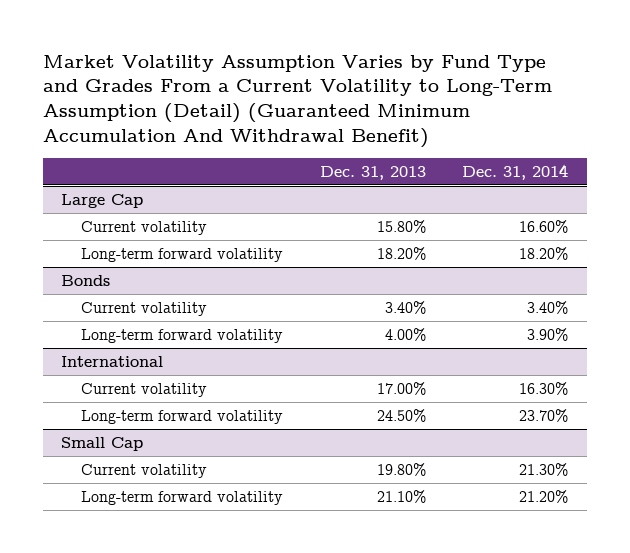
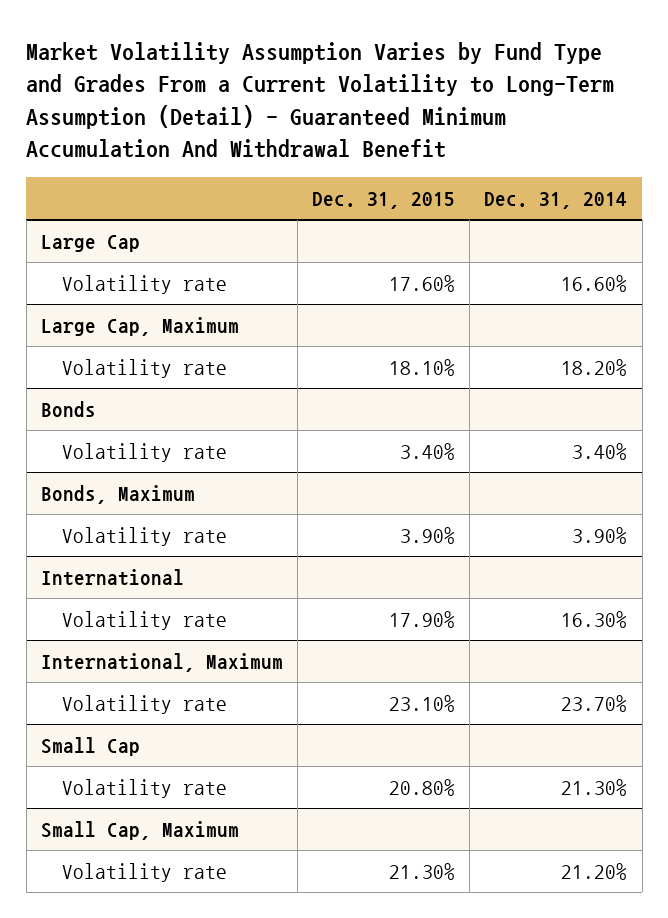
[42,54,552,148] Market Volatility Assumption Varies by Fund Type and Grades From a Current Volatility to Long-Term Assumption (Detail) (Guaranteed Minimum Accumulation And Withdrawal Benefit) -> [26,41,615,159] Market Volatility Assumption Varies by Fund Type and Grades From a Current Volatility to Long-Term Assumption (Detail) - Guaranteed Minimum Accumulation And Withdrawal Benefit
[319,165,426,180] Dec. 31, 2013 -> none
none -> [312,191,456,209] Dec. 31, 2015
[80,221,207,236] Current volatility -> [62,274,228,294] Volatility rate
none -> [40,316,239,336] Large Cap, Maximum
[80,248,283,263] Long-term forward volatility -> [62,358,228,378] Volatility rate
[80,329,283,344] Long-term forward volatility -> none
[80,302,207,317] Current volatility -> [62,442,228,462] Volatility rate
none -> [40,484,195,504] Bonds, Maximum
none -> [62,526,228,546] Volatility rate
[80,383,207,398] Current volatility -> [62,610,228,630] Volatility rate
none -> [40,652,283,672] International, Maximum
[80,410,283,425] Long-term forward volatility -> [62,694,228,714] Volatility rate
[80,464,207,479] Current volatility -> [62,778,228,798] Volatility rate
none -> [40,820,239,840] Small Cap, Maximum
[80,491,283,506] Long-term forward volatility -> [62,862,228,882] Volatility rate

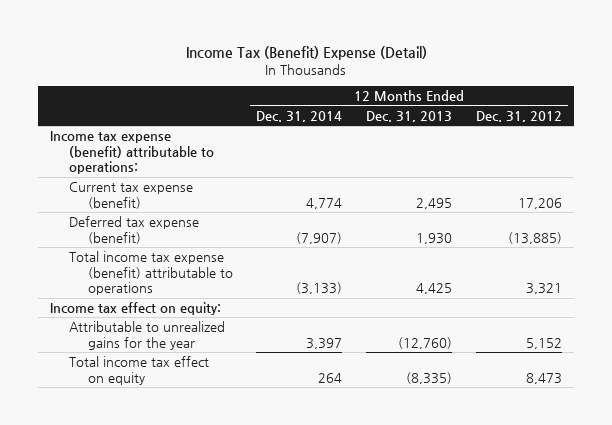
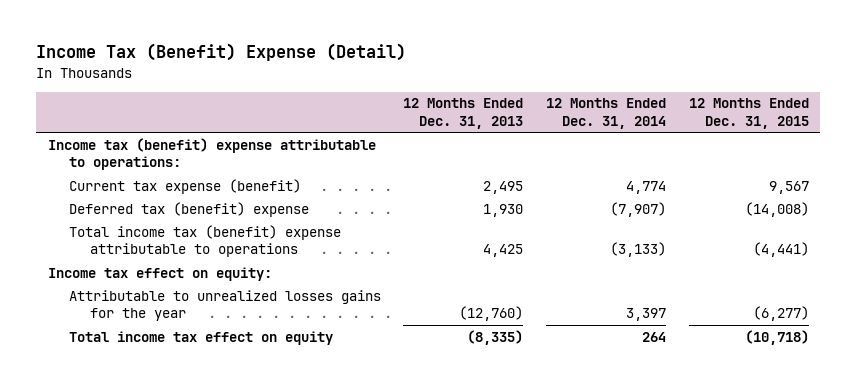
[475,110,562,122] Dec. 31, 2012 -> none
none -> [688,98,809,130] 12 Months Ended Dec. 31, 2015
[50,131,214,175] Income tax expense (benefit) attributable to operations: -> [47,137,376,171] Income tax (benefit) expense attributable to operations:
[68,216,199,244] Deferred tax expense (benefit) -> [68,201,309,217] Deferred tax (benefit) expense
[68,251,233,296] Total income tax expense (benefit) attributable to operations -> [68,224,341,258] Total income tax (benefit) expense attributable to operations
[68,321,225,350] Attributable to unrealized gains for the year -> [68,289,381,322] Attributable to unrealized losses gains for the year

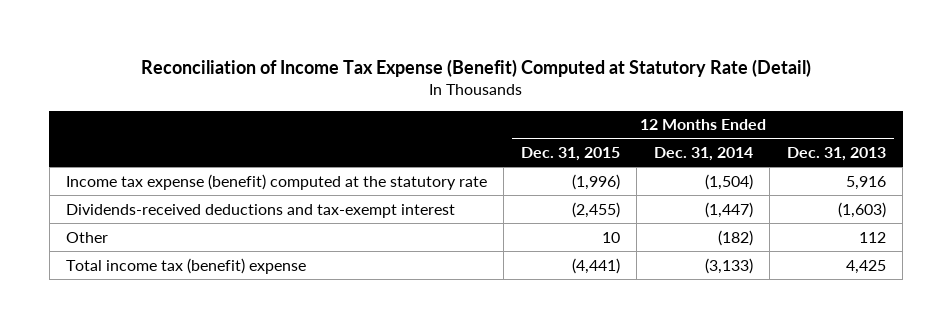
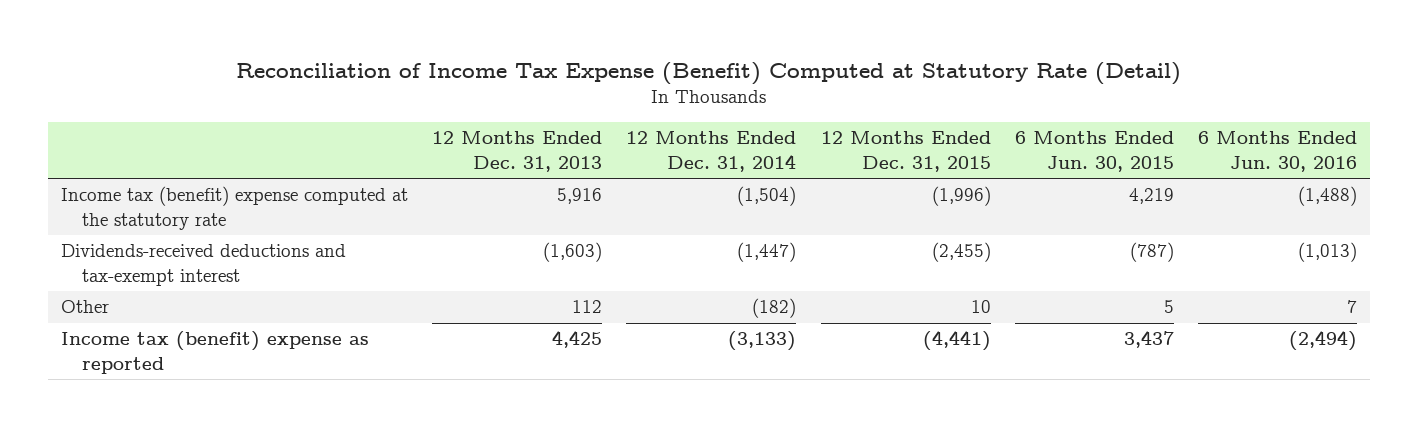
none -> [1015,131,1175,172] 6 Months Ended Jun. 30, 2015
none -> [1198,131,1358,172] 6 Months Ended Jun. 30, 2016
[65,173,487,190] Income tax expense (benefit) computed at the statutory rate -> [60,186,408,230] Income tax (benefit) expense computed at the statutory rate
[65,257,306,274] Total income tax (benefit) expense -> [60,331,369,374] Income tax (benefit) expense as reported

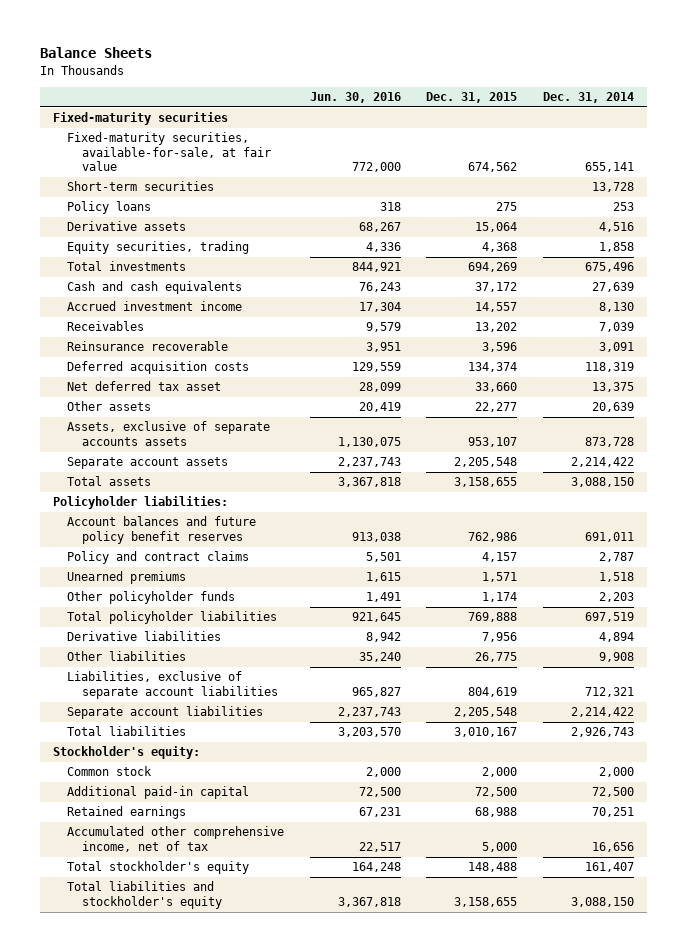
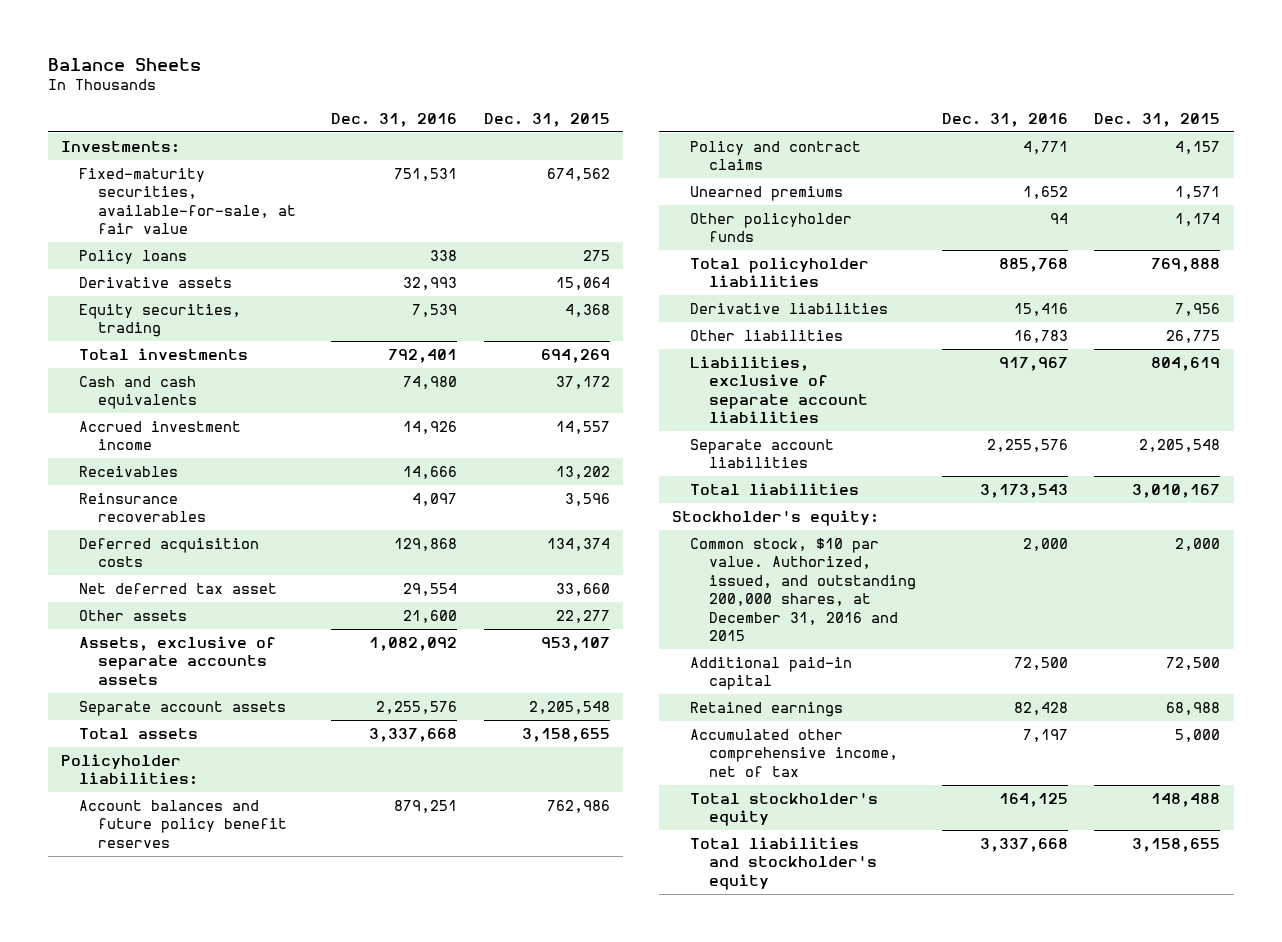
[309,92,401,104] Jun. 30, 2016 -> none
[542,92,634,104] Dec. 31, 2014 -> none
none -> [331,112,458,127] Dec. 31, 2016
[52,112,228,126] Fixed-maturity securities -> none
none -> [61,141,181,154] Investments:
[67,181,215,192] Short-term securities -> none
[67,341,229,352] Reinsurance recoverable -> [79,493,206,523] Reinsurance recoverables
[67,766,153,777] Common stock -> [690,538,916,642] Common stock, $10 par value. Authorized, issued, and outstanding 200,000 shares, at December 31, 2016 and 2015

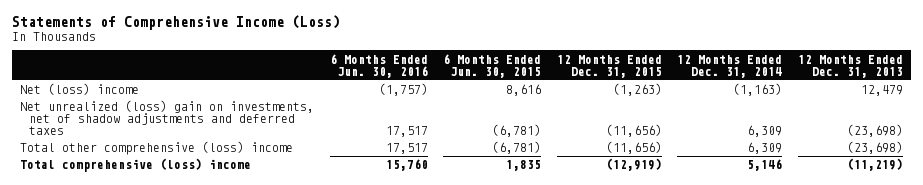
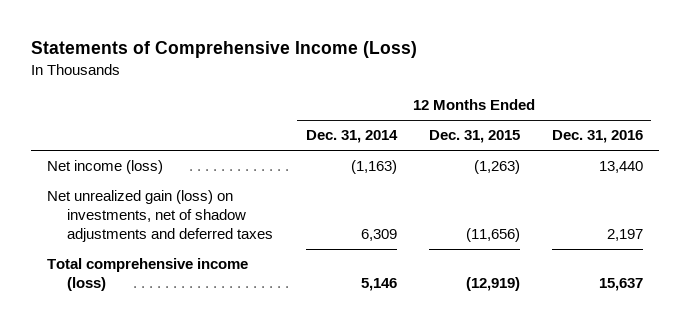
[329,53,428,78] 6 Months Ended Jun. 30, 2016 -> none
[443,53,542,78] 6 Months Ended Jun. 30, 2015 -> none
[798,54,904,78] 12 Months Ended Dec. 31, 2013 -> none
none -> [552,130,644,144] Dec. 31, 2016
[19,141,293,156] Total other comprehensive (loss) income -> none
[19,83,139,96] Net (loss) income -> [46,160,163,175] Net income (loss)
[19,100,314,136] Net unrealized (loss) gain on investments, net of shadow adjustments and deferred taxes -> [46,190,274,243] Net unrealized gain (loss) on investments, net of shadow adjustments and deferred taxes
[19,158,251,173] Total comprehensive (loss) income -> [46,258,248,292] Total comprehensive income (loss)

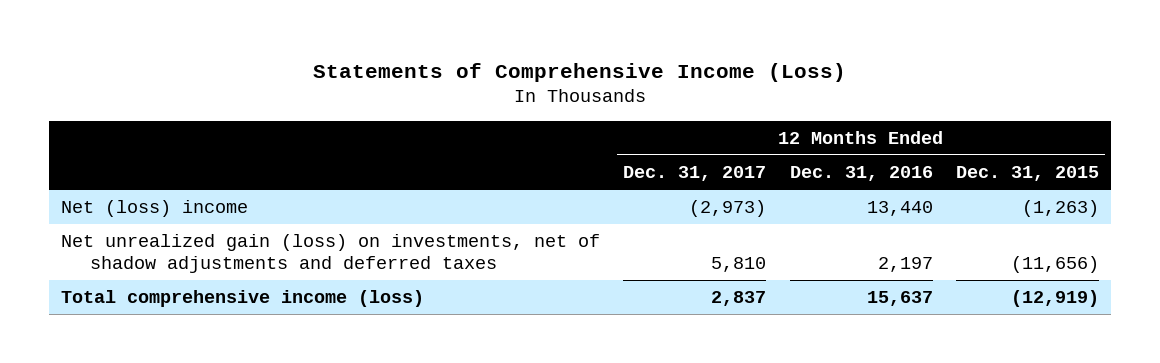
[305,130,398,144] Dec. 31, 2014 -> none
none -> [623,166,767,182] Dec. 31, 2017
[46,160,163,175] Net income (loss) -> [60,200,248,218] Net (loss) income

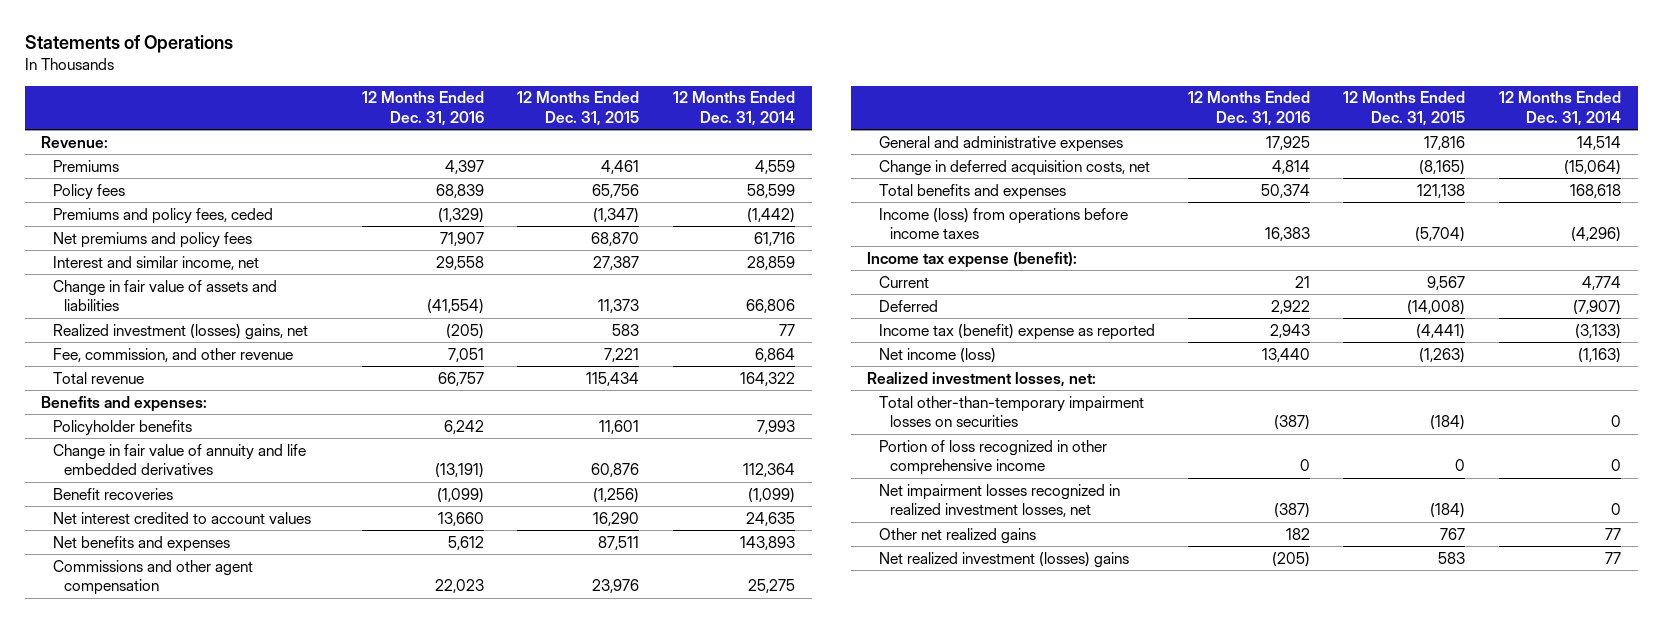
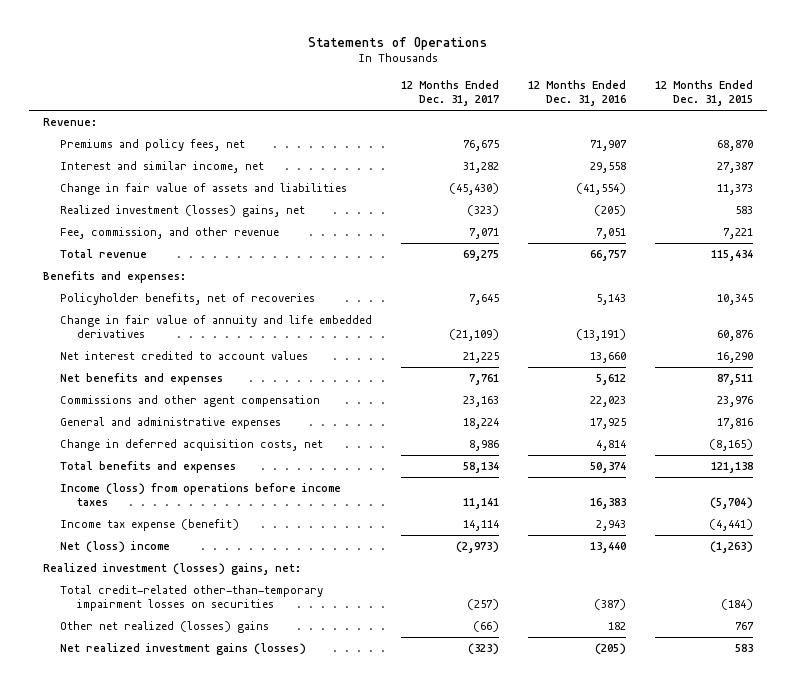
[672,91,795,126] 12 Months Ended Dec. 31, 2014 -> none
none -> [400,79,499,107] 12 Months Ended Dec. 31, 2017
[52,159,119,172] Premiums -> none
[52,183,125,200] Policy fees -> none
[52,207,273,224] Premiums and policy fees, ceded -> none
[52,231,252,248] Net premiums and policy fees -> [60,138,246,151] Premiums and policy fees, net
[52,419,192,436] Policyholder benefits -> [60,292,316,305] Policyholder benefits, net of recoveries
[444,419,485,434] 6,242 -> [595,293,626,305] 5,143
[599,419,640,434] 11,601 -> [716,293,753,305] 10,345
[52,487,173,500] Benefit recoveries -> none
[867,251,1078,268] Income tax expense (benefit): -> none
[878,275,929,288] Current -> none
[878,299,938,312] Deferred -> none
[878,439,1107,476] Portion of loss recognized in other comprehensive income -> none
[878,483,1120,518] Net impairment losses recognized in realized investment losses, net -> none
[878,323,1155,340] Income tax (benefit) expense as reported -> [60,518,240,531] Income tax expense (benefit)
[878,347,996,363] Net income (loss) -> [60,540,171,553] Net (loss) income
[867,371,1097,387] Realized investment losses, net: -> [43,562,302,575] Realized investment (losses) gains, net:
[878,395,1144,428] Total other-than-temporary impairment losses on securities -> [60,584,324,612] Total credit-related other-than-temporary impairment losses on securities
[878,527,1036,544] Other net realized gains -> [60,620,270,633] Other net realized (losses) gains
[878,551,1129,568] Net realized investment (losses) gains -> [60,642,307,655] Net realized investment gains (losses)

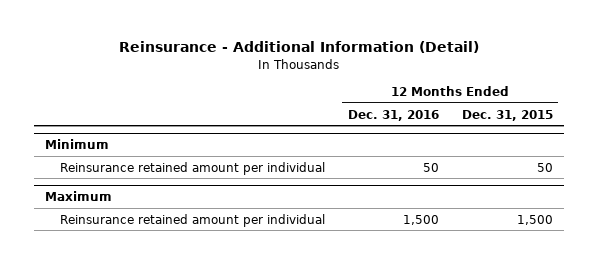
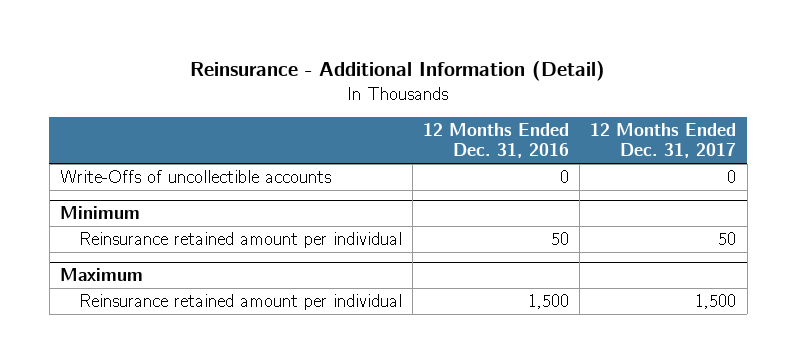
[461,109,553,121] Dec. 31, 2015 -> none
none -> [590,122,737,159] 12 Months Ended Dec. 31, 2017
none -> [60,169,332,183] Write-Offs of uncollectible accounts

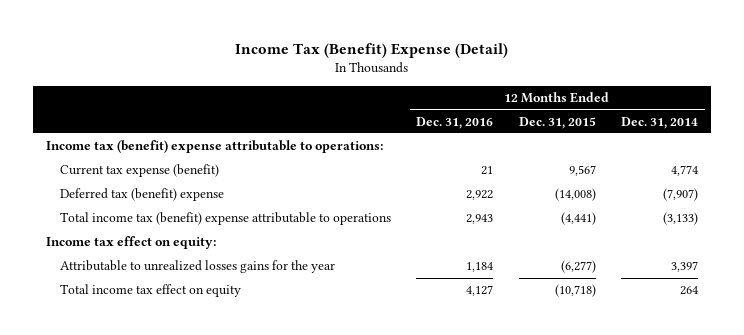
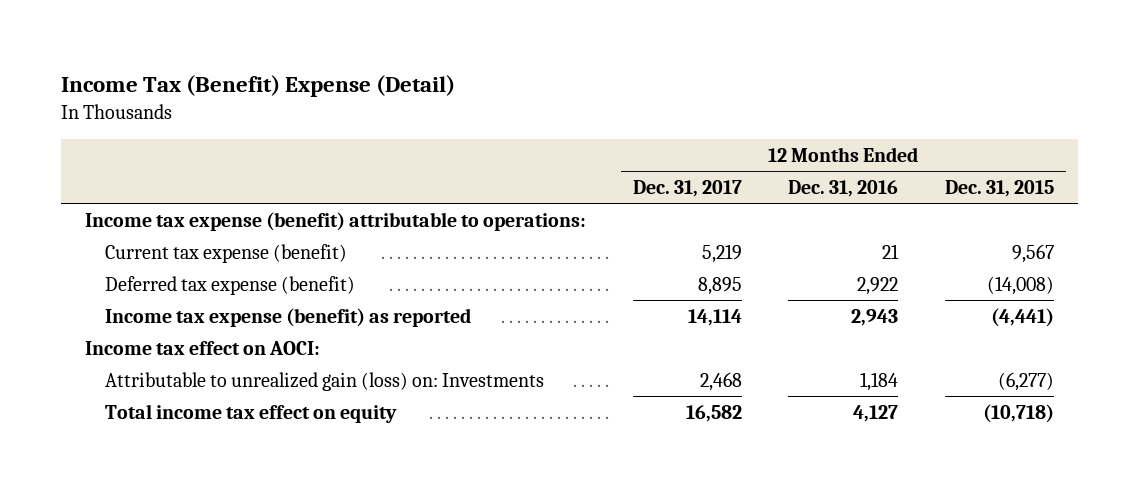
[621,116,699,129] Dec. 31, 2014 -> none
none -> [632,179,742,197] Dec. 31, 2017
[45,140,383,154] Income tax (benefit) expense attributable to operations: -> [84,211,586,231] Income tax expense (benefit) attributable to operations:
[59,188,224,202] Deferred tax (benefit) expense -> [105,275,356,295] Deferred tax expense (benefit)
[59,212,391,226] Total income tax (benefit) expense attributable to operations -> [105,307,472,327] Income tax expense (benefit) as reported
[45,236,216,250] Income tax effect on equity: -> [84,340,320,355] Income tax effect on AOCI:
[59,260,335,274] Attributable to unrealized losses gains for the year -> [105,371,545,391] Attributable to unrealized gain (loss) on: Investments

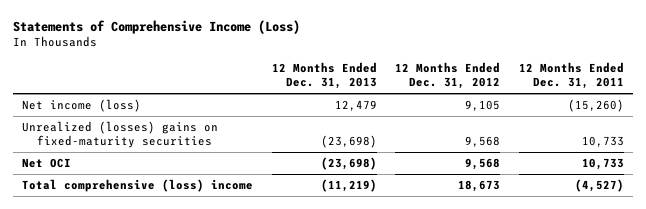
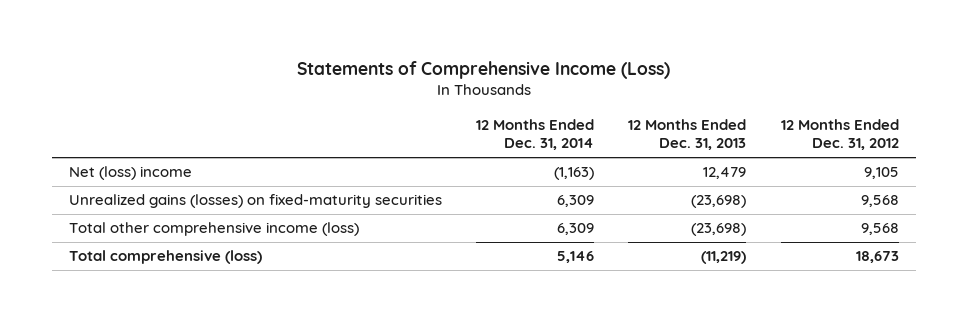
[518,62,624,90] 12 Months Ended Dec. 31, 2011 -> none
none -> [476,118,595,151] 12 Months Ended Dec. 31, 2014
[22,98,142,112] Net income (loss) -> [68,166,192,181] Net (loss) income
[22,120,219,148] Unrealized (losses) gains on fixed-maturity securities -> [68,194,442,209] Unrealized gains (losses) on fixed-maturity securities
[22,157,72,168] Net OCI -> [68,222,359,237] Total other comprehensive income (loss)
[22,178,254,192] Total comprehensive (loss) income -> [68,250,262,265] Total comprehensive (loss)

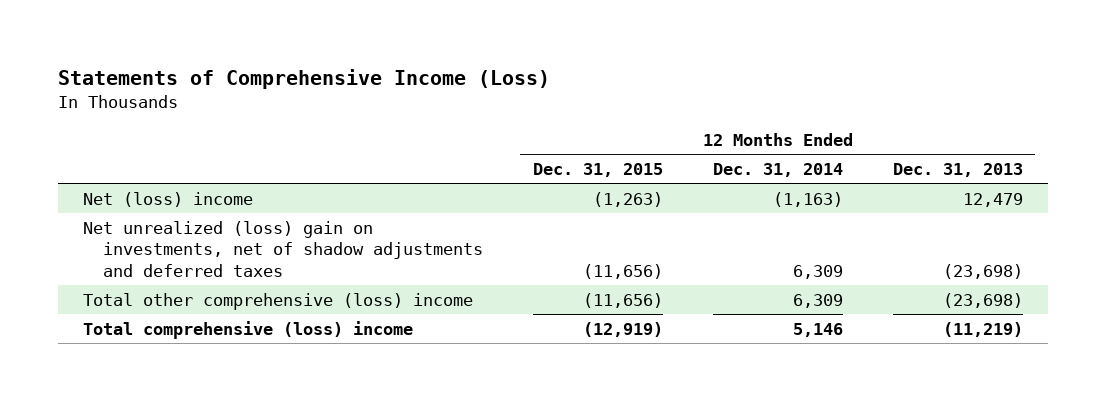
[780,118,899,151] 12 Months Ended Dec. 31, 2012 -> none
none -> [532,162,663,177] Dec. 31, 2015
[68,194,442,209] Unrealized gains (losses) on fixed-maturity securities -> [83,220,483,277] Net unrealized (loss) gain on investments, net of shadow adjustments and deferred taxes
[68,222,359,237] Total other comprehensive income (loss) -> [83,292,474,310] Total other comprehensive (loss) income
[68,250,262,265] Total comprehensive (loss) -> [83,320,414,339] Total comprehensive (loss) income

